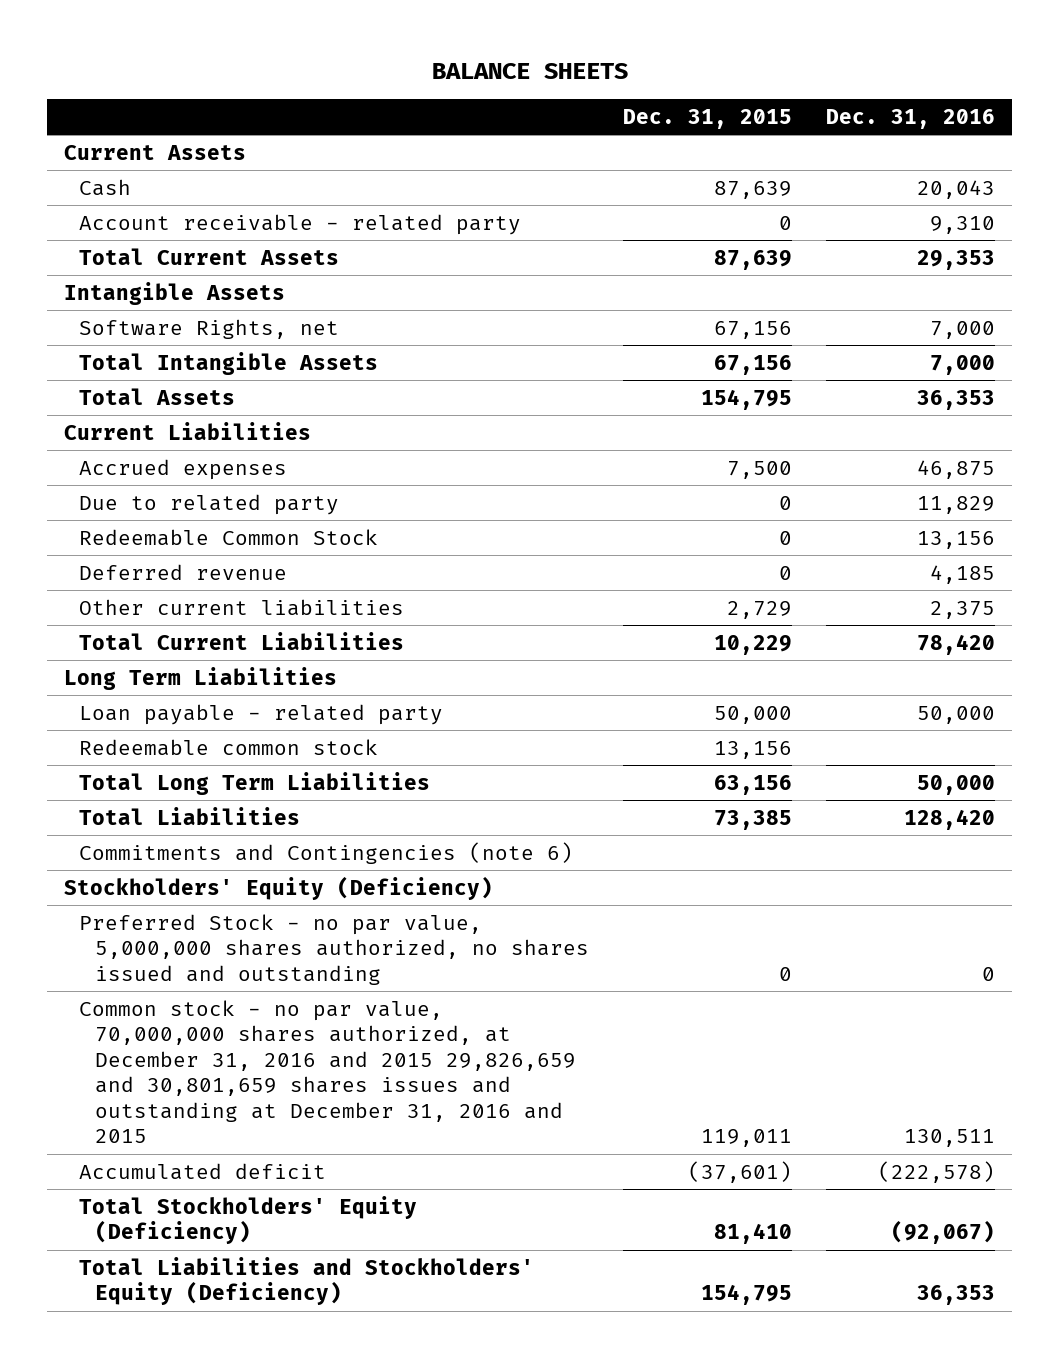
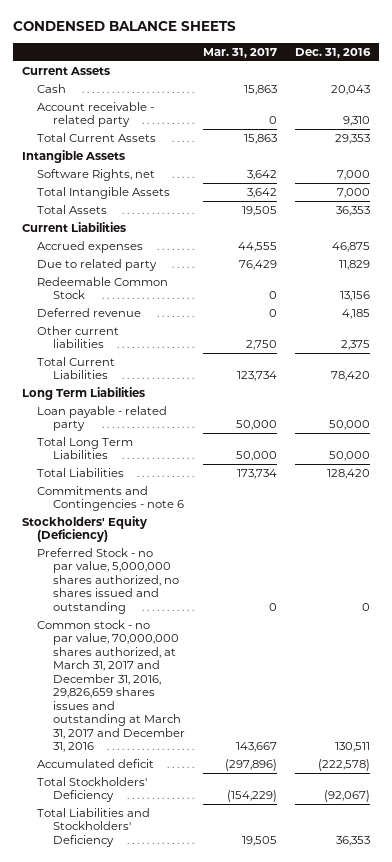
[431,62,628,79] BALANCE SHEETS -> [13,21,237,32] CONDENSED BALANCE SHEETS
[622,108,792,129] Dec. 31, 2015 -> none
none -> [202,47,277,58] Mar. 31, 2017
[79,738,379,756] Redeemable common stock -> none
[79,841,574,864] Commitments and Contingencies (note 6) -> [37,486,184,512] Commitments and Contingencies - note 6
[79,999,576,1144] Common stock - no par value, 70,000,000 shares authorized, at December 31, 2016 and 2015 29,826,659 and 30,801,659 shares issues and outstanding at December 31, 2016 and 2015 -> [37,620,185,752] Common stock - no par value, 70,000,000 shares authorized, at March 31, 2017 and December 31, 2016, 29,826,659 shares issues and outstanding at March 31, 2017 and December 31, 2016
[79,1195,418,1245] Total Stockholders' Equity (Deficiency) -> [37,777,148,803] Total Stockholders' Deficiency
[79,1256,535,1306] Total Liabilities and Stockholders' Equity (Deficiency) -> [37,808,151,847] Total Liabilities and Stockholders' Deficiency

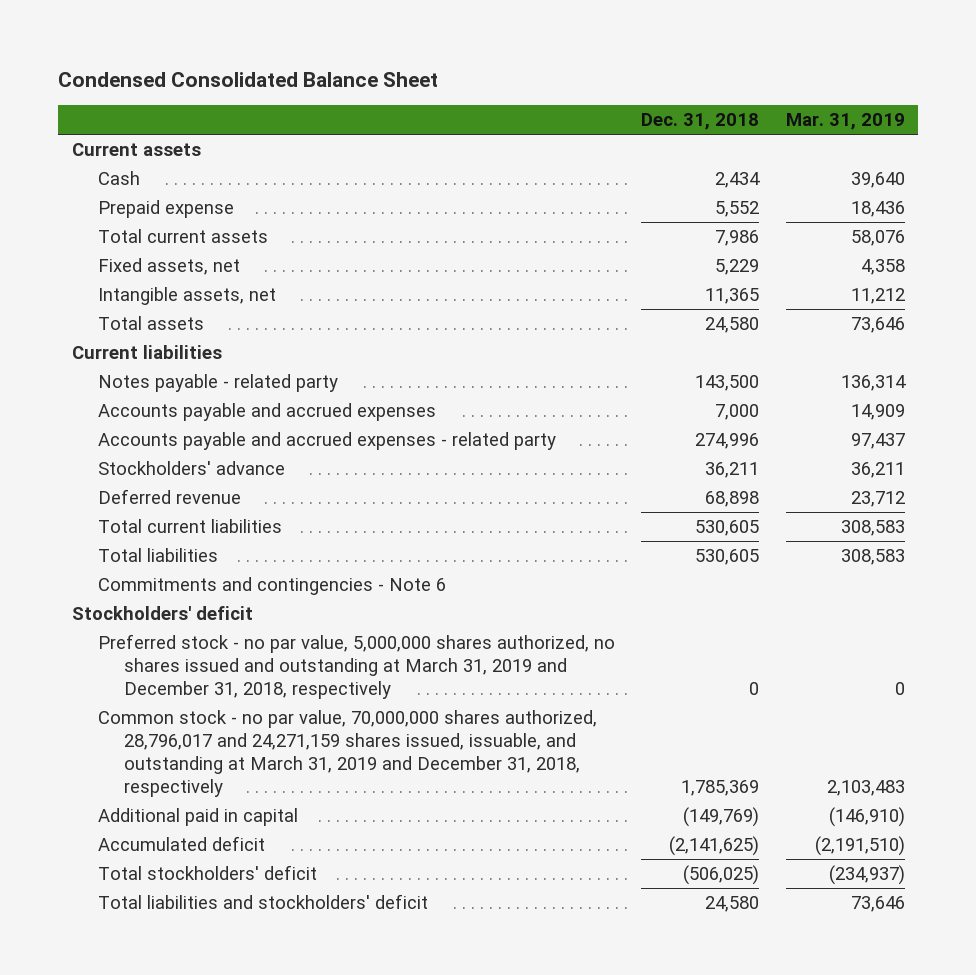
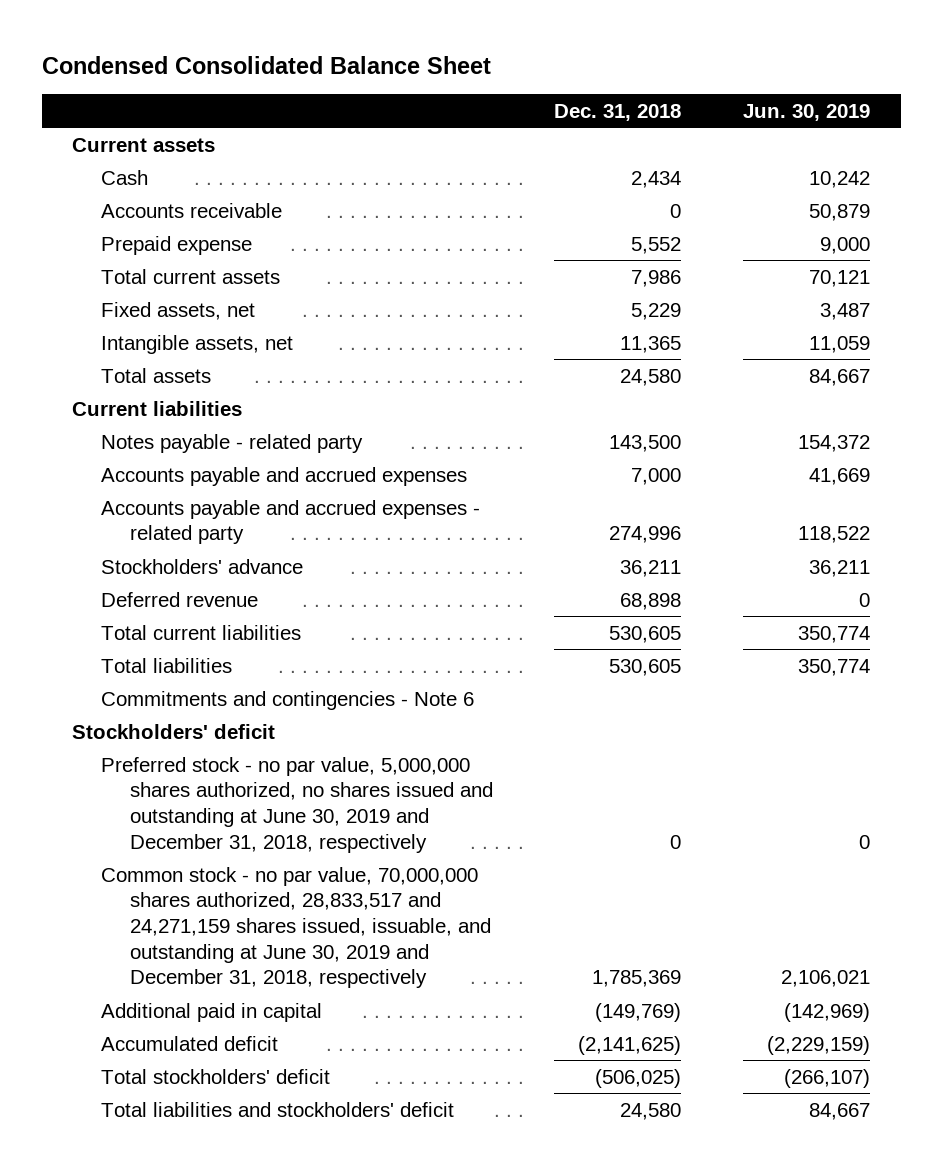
[785,113,905,131] Mar. 31, 2019 -> none
none -> [743,103,871,121] Jun. 30, 2019
none -> [101,202,283,218] Accounts receivable
[97,633,615,699] Preferred stock - no par value, 5,000,000 shares authorized, no shares issued and outstanding at March 31, 2019 and December 31, 2018, respectively -> [101,756,493,853] Preferred stock - no par value, 5,000,000 shares authorized, no shares issued and outstanding at June 30, 2019 and December 31, 2018, respectively
[97,709,597,797] Common stock - no par value, 70,000,000 shares authorized, 28,796,017 and 24,271,159 shares issued, issuable, and outstanding at March 31, 2019 and December 31, 2018, respectively -> [101,866,491,989] Common stock - no par value, 70,000,000 shares authorized, 28,833,517 and 24,271,159 shares issued, issuable, and outstanding at June 30, 2019 and December 31, 2018, respectively

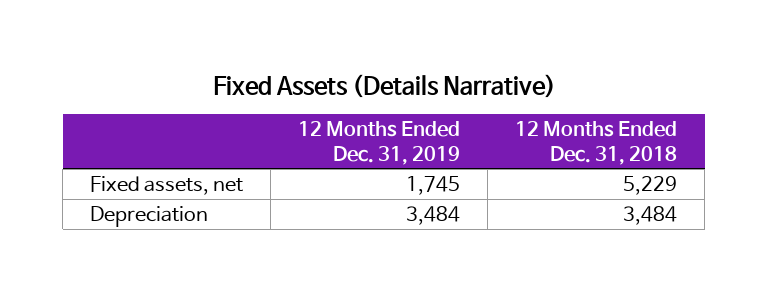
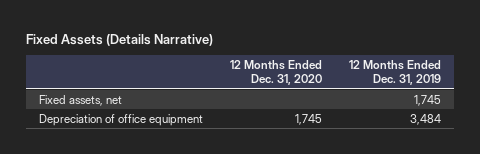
[515,121,678,165] 12 Months Ended Dec. 31, 2018 -> none
none -> [229,59,322,86] 12 Months Ended Dec. 31, 2020
[90,206,209,228] Depreciation -> [39,113,204,126] Depreciation of office equipment

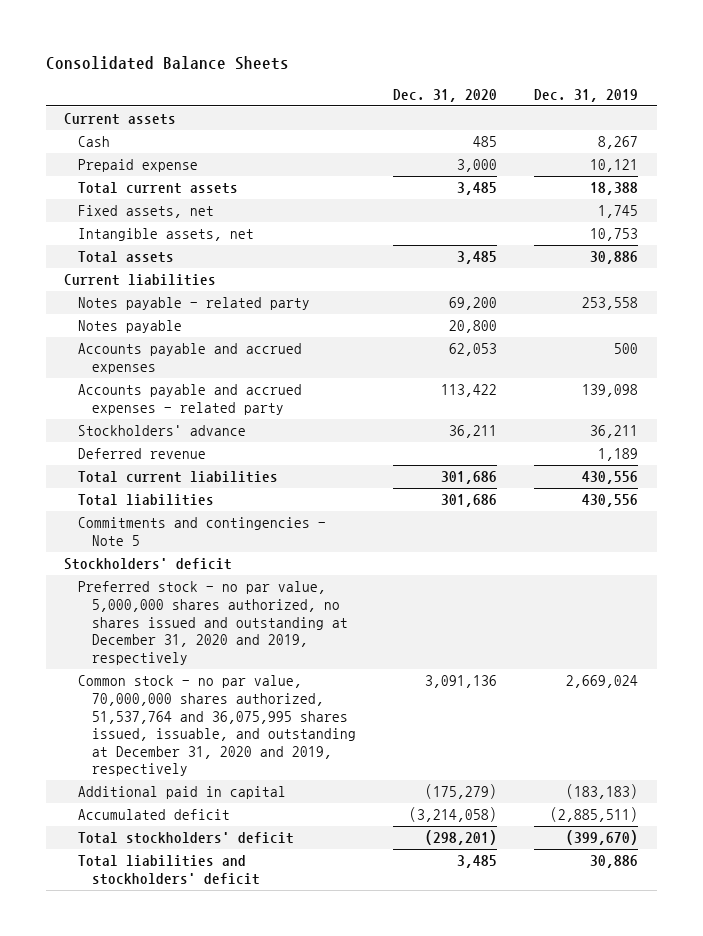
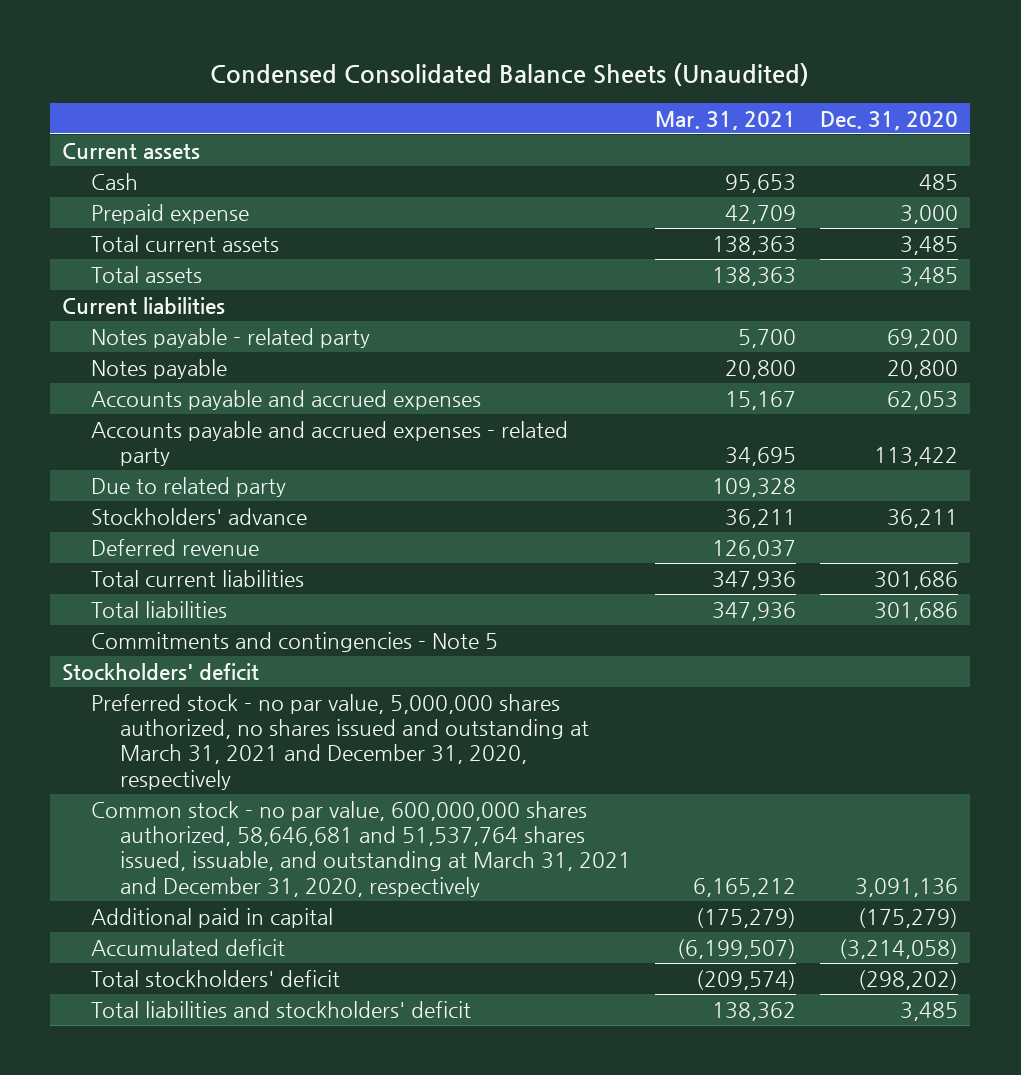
[45,56,289,71] Consolidated Balance Sheets -> [210,63,810,87] Condensed Consolidated Balance Sheets (Unaudited)
[534,88,639,102] Dec. 31, 2019 -> none
none -> [655,110,797,130] Mar. 31, 2021
[78,205,215,219] Fixed assets, net -> none
[78,228,255,242] Intangible assets, net -> none
none -> [91,476,287,497] Due to related party
[78,581,348,665] Preferred stock - no par value, 5,000,000 shares authorized, no shares issued and outstanding at December 31, 2020 and 2019, respectively -> [91,693,590,790] Preferred stock - no par value, 5,000,000 shares authorized, no shares issued and outstanding at March 31, 2021 and December 31, 2020, respectively
[78,675,356,777] Common stock - no par value, 70,000,000 shares authorized, 51,537,764 and 36,075,995 shares issued, issuable, and outstanding at December 31, 2020 and 2019, respectively -> [91,800,632,897] Common stock - no par value, 600,000,000 shares authorized, 58,646,681 and 51,537,764 shares issued, issuable, and outstanding at March 31, 2021 and December 31, 2020, respectively
[425,830,498,846] (298,201) -> [858,969,959,990] (298,202)

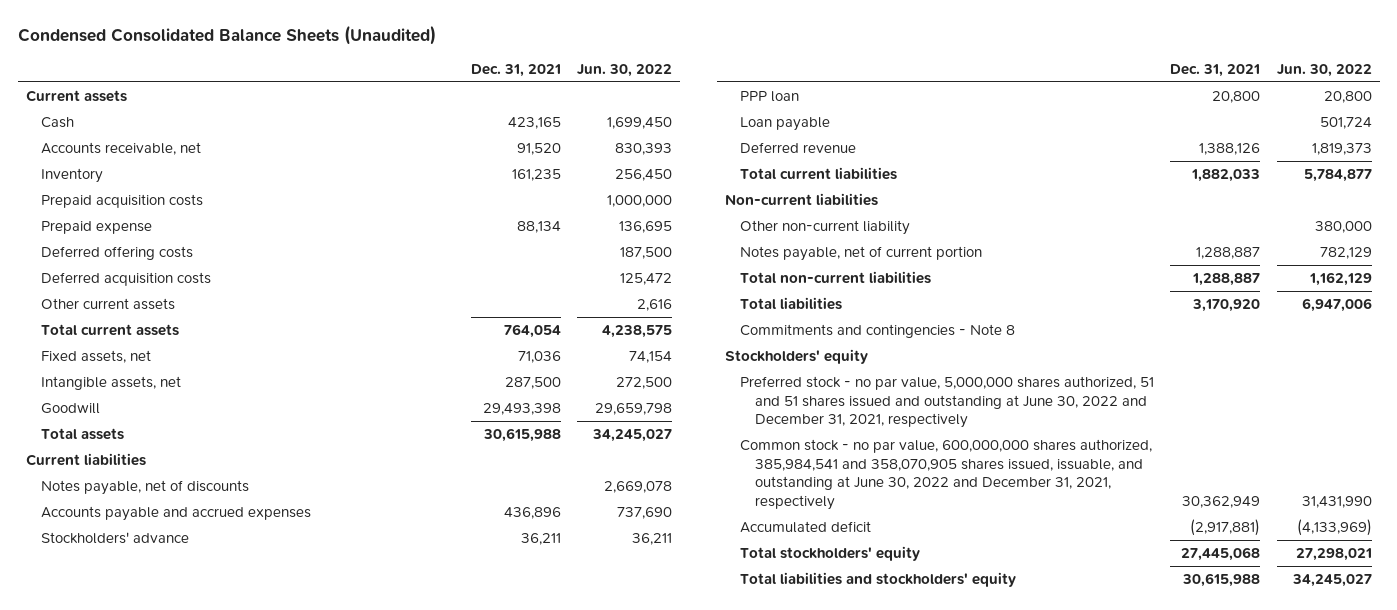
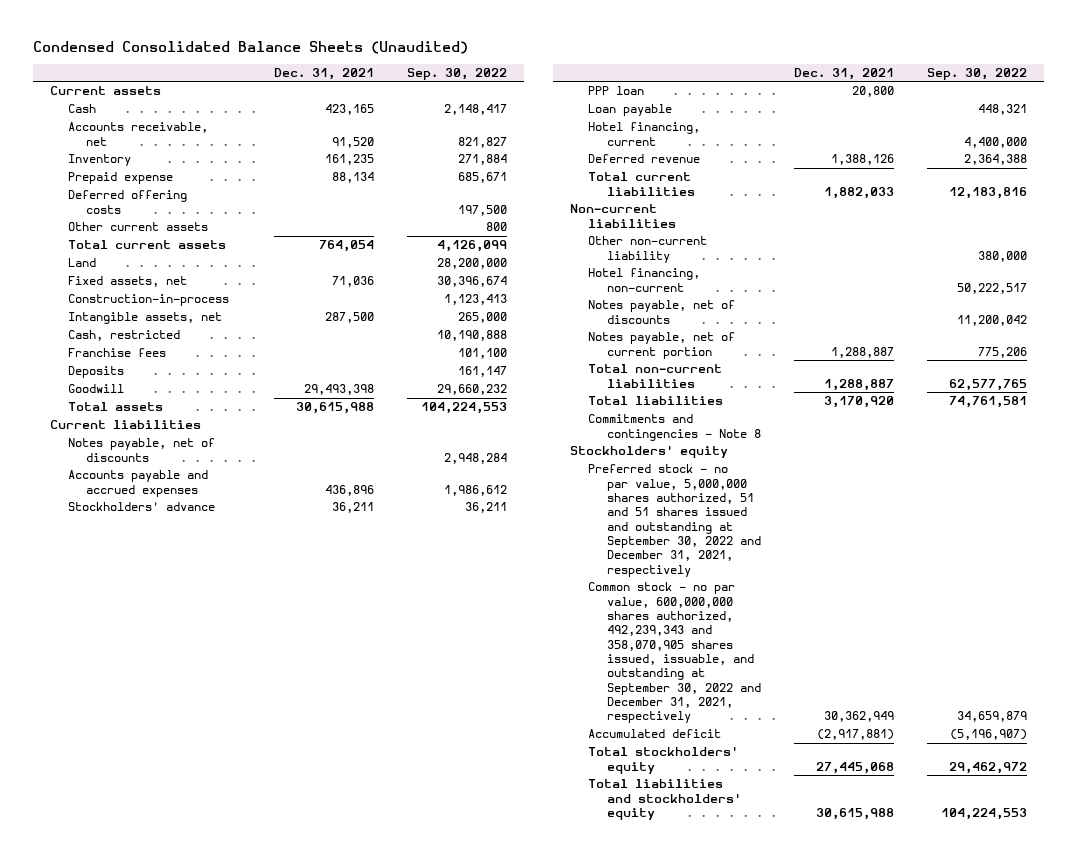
[577,63,673,77] Jun. 30, 2022 -> none
none -> [407,68,508,81] Sep. 30, 2022
[40,194,203,209] Prepaid acquisition costs -> none
[40,272,211,287] Deferred acquisition costs -> none
none -> [68,258,97,268] Land
none -> [68,294,230,307] Construction-in-process
none -> [68,330,181,342] Cash, restricted
none -> [68,348,167,358] Franchise fees
none -> [68,366,125,379] Deposits
none -> [588,122,701,146] Hotel financing, current
none -> [588,268,701,292] Hotel financing, non-current
none -> [588,300,736,324] Notes payable, net of discounts
[740,376,1155,429] Preferred stock - no par value, 5,000,000 shares authorized, 51 and 51 shares issued and outstanding at June 30, 2022 and December 31, 2021, respectively -> [588,464,761,577] Preferred stock - no par value, 5,000,000 shares authorized, 51 and 51 shares issued and outstanding at September 30, 2022 and December 31, 2021, respectively
[740,439,1153,510] Common stock - no par value, 600,000,000 shares authorized, 385,984,541 and 358,070,905 shares issued, issuable, and outstanding at June 30, 2022 and December 31, 2021, respectively -> [588,582,761,724] Common stock - no par value, 600,000,000 shares authorized, 492,239,343 and 358,070,905 shares issued, issuable, and outstanding at September 30, 2022 and December 31, 2021, respectively

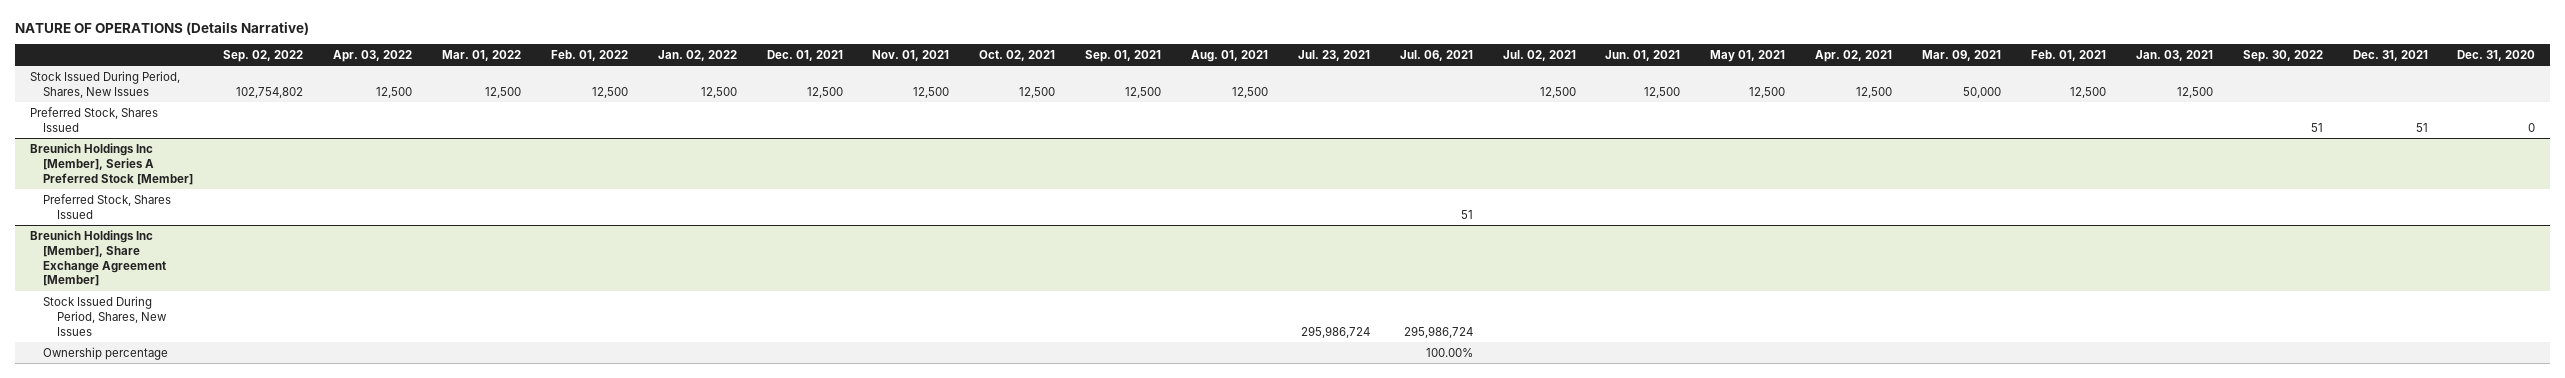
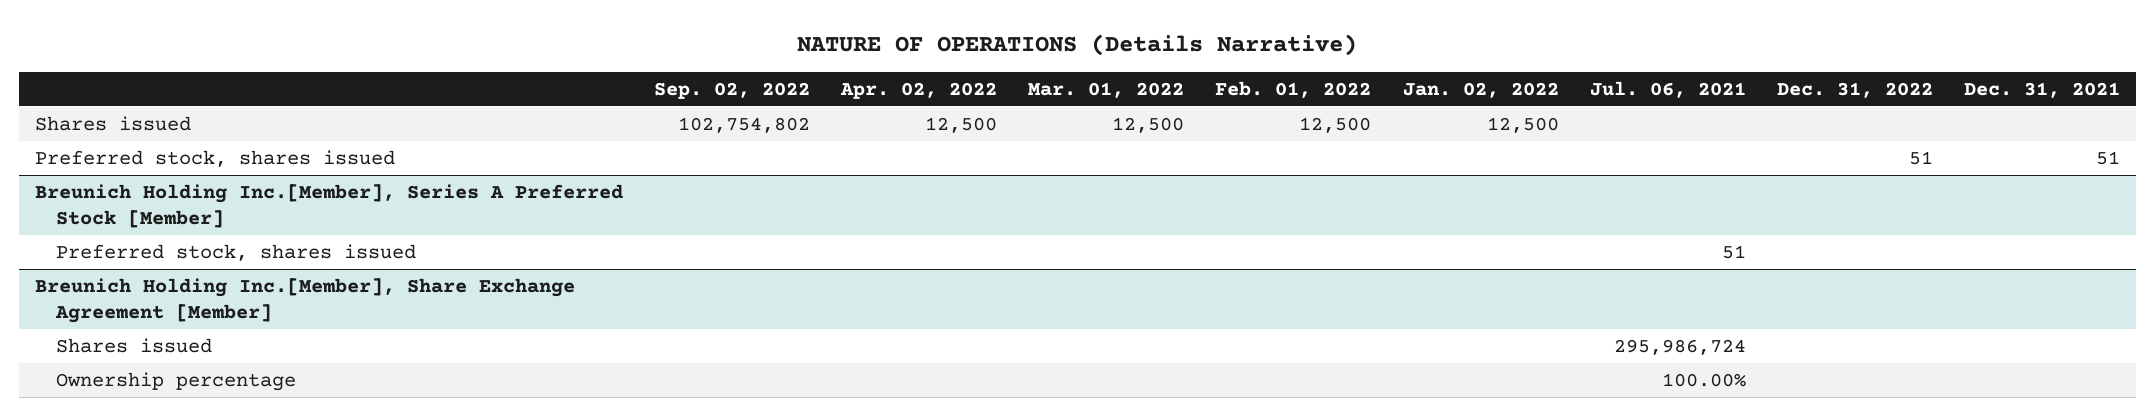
[333,50,413,63] Apr. 03, 2022 -> none
[766,50,843,62] Dec. 01, 2021 -> none
[872,50,950,62] Nov. 01, 2021 -> none
[979,50,1056,62] Oct. 02, 2021 -> none
[1085,50,1162,63] Sep. 01, 2021 -> none
[1191,50,1269,63] Aug. 01, 2021 -> none
[1297,50,1370,62] Jul. 23, 2021 -> none
[1502,50,1576,62] Jul. 02, 2021 -> none
[1605,50,1681,62] Jun. 01, 2021 -> none
[1710,50,1786,63] May 01, 2021 -> none
[1815,50,1893,63] Apr. 02, 2021 -> none
[1922,50,2002,62] Mar. 09, 2021 -> none
[2030,50,2106,62] Feb. 01, 2021 -> none
[2135,50,2213,62] Jan. 03, 2021 -> none
[2242,50,2323,63] Sep. 30, 2022 -> none
[2457,50,2536,62] Dec. 31, 2020 -> none
none -> [839,81,997,99] Apr. 02, 2022
none -> [1777,81,1934,98] Dec. 31, 2022
[29,70,180,98] Stock Issued During Period, Shares, New Issues -> [34,115,191,131] Shares issued
[29,106,158,132] Preferred Stock, Shares Issued -> [34,149,395,167] Preferred stock, shares issued
[29,142,194,185] Breunich Holdings Inc [Member], Series A Preferred Stock [Member] -> [34,183,623,229] Breunich Holding Inc.[Member], Series A Preferred Stock [Member]
[43,193,172,219] Preferred Stock, Shares Issued -> [55,243,416,261] Preferred stock, shares issued
[29,229,167,287] Breunich Holdings Inc [Member], Share Exchange Agreement [Member] -> [34,277,575,324] Breunich Holding Inc.[Member], Share Exchange Agreement [Member]
[43,295,168,336] Stock Issued During Period, Shares, New Issues -> [55,337,212,353] Shares issued

